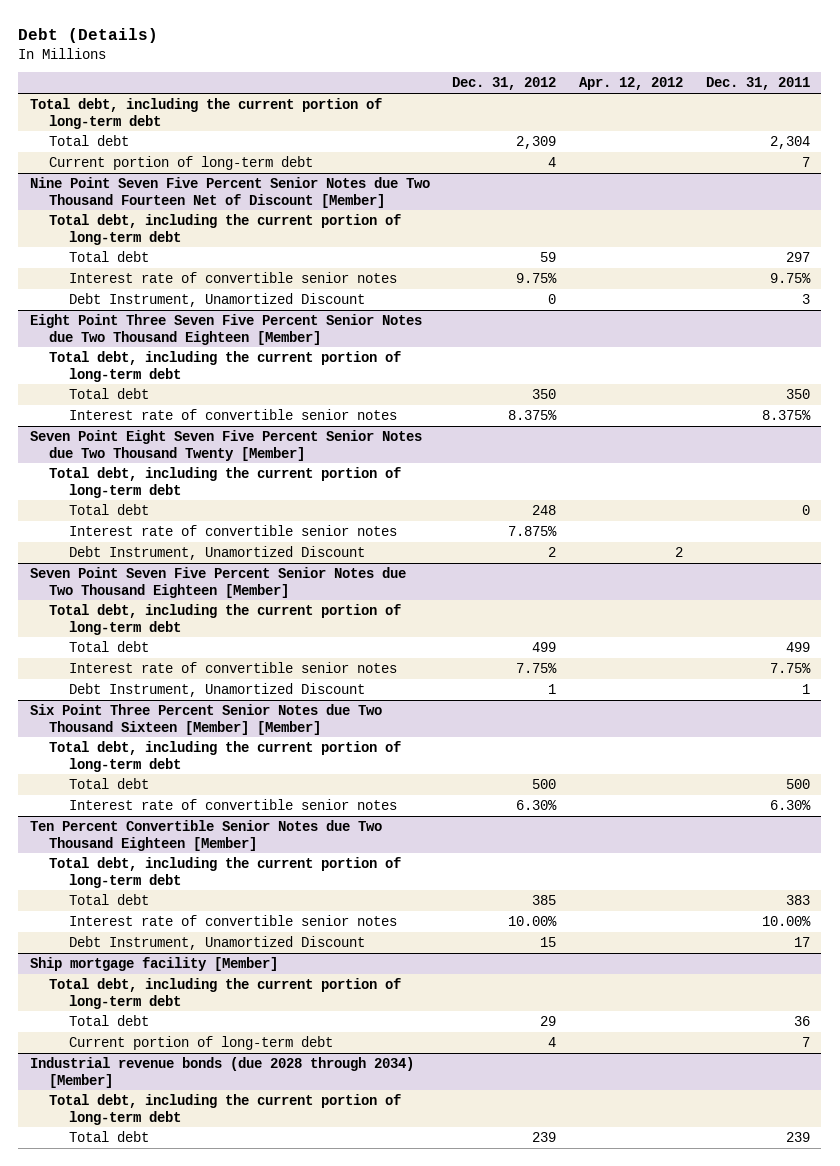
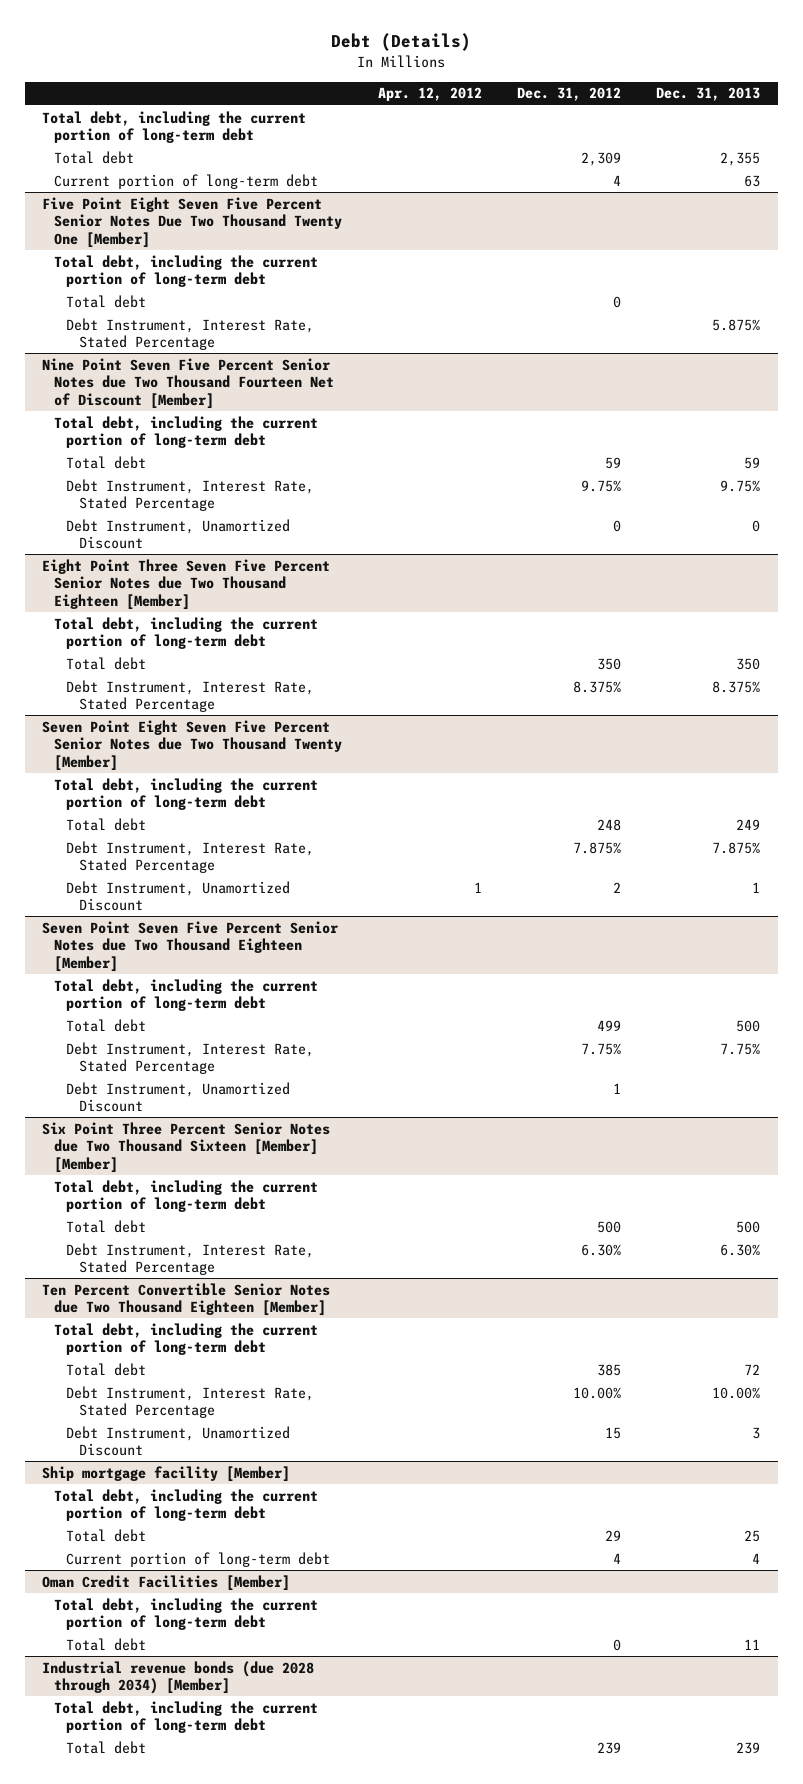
[706,77,811,91] Dec. 31, 2011 -> none
none -> [656,87,761,102] Dec. 31, 2013
none -> [42,196,343,248] Five Point Eight Seven Five Percent Senior Notes Due Two Thousand Twenty One [Member]
none -> [54,254,319,288] Total debt, including the current portion of long-term debt
none -> [66,294,147,308] Total debt
none -> [66,317,315,351] Debt Instrument, Interest Rate, Stated Percentage
[68,271,397,283] Interest rate of convertible senior notes -> [66,478,315,512] Debt Instrument, Interest Rate, Stated Percentage
[68,408,397,420] Interest rate of convertible senior notes -> [66,679,315,713] Debt Instrument, Interest Rate, Stated Percentage
[68,524,397,536] Interest rate of convertible senior notes -> [66,840,315,874] Debt Instrument, Interest Rate, Stated Percentage
[675,546,684,557] 2 -> [473,881,482,893] 1
[68,661,397,673] Interest rate of convertible senior notes -> [66,1041,315,1075] Debt Instrument, Interest Rate, Stated Percentage
[68,798,397,810] Interest rate of convertible senior notes -> [66,1242,315,1276] Debt Instrument, Interest Rate, Stated Percentage
[68,914,397,926] Interest rate of convertible senior notes -> [66,1385,315,1419] Debt Instrument, Interest Rate, Stated Percentage
none -> [42,1574,291,1591] Oman Credit Facilities [Member]
none -> [54,1597,319,1631] Total debt, including the current portion of long-term debt
none -> [66,1637,147,1651] Total debt

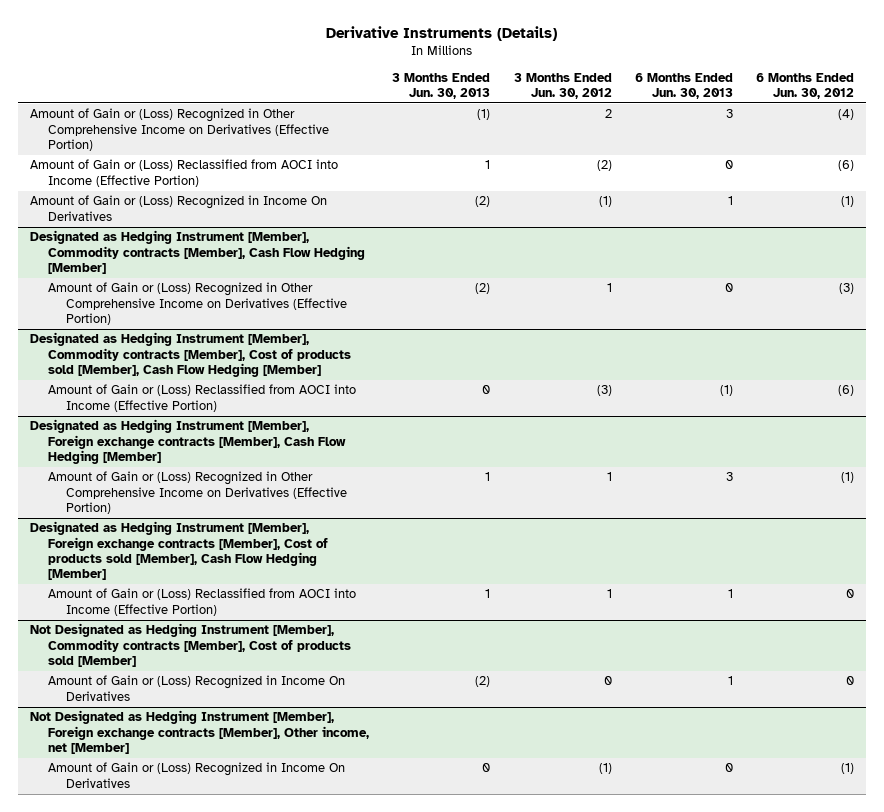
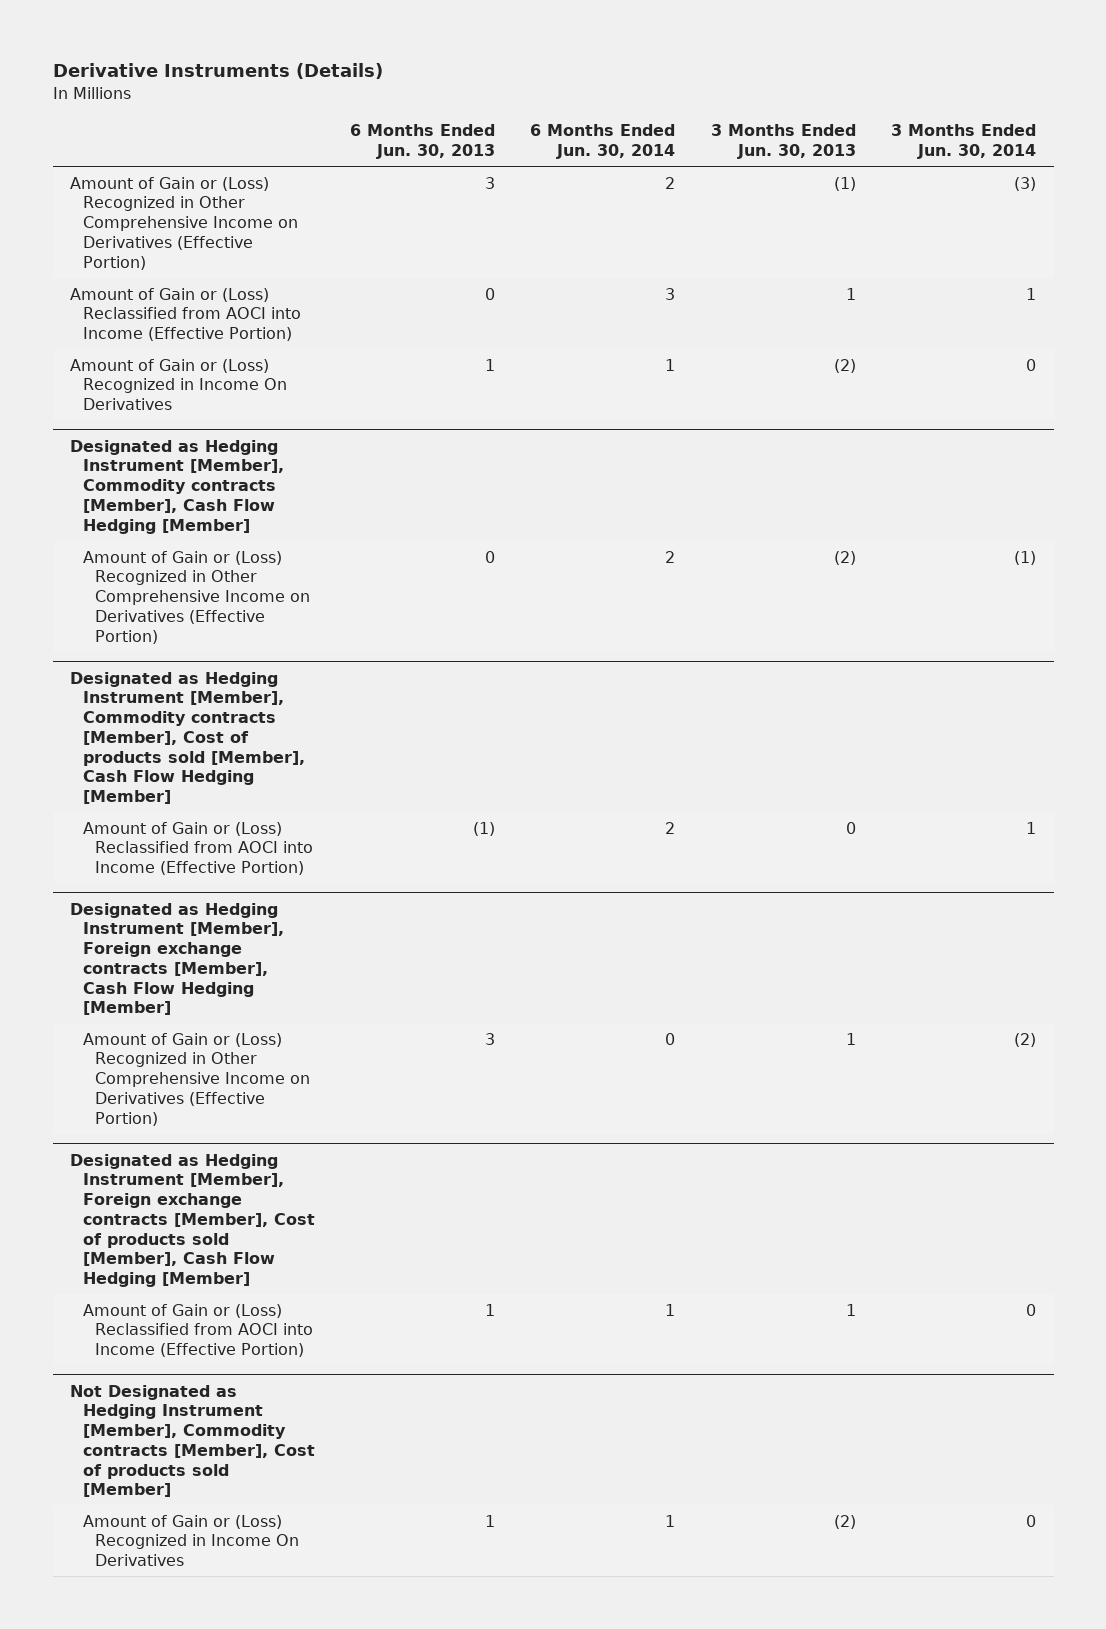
[513,72,612,100] 3 Months Ended Jun. 30, 2012 -> none
[756,72,855,100] 6 Months Ended Jun. 30, 2012 -> none
none -> [530,124,676,159] 6 Months Ended Jun. 30, 2014
none -> [890,124,1036,159] 3 Months Ended Jun. 30, 2014
[29,710,369,754] Not Designated as Hedging Instrument [Member], Foreign exchange contracts [Member], Other income, net [Member] -> none
[47,762,345,788] Amount of Gain or (Loss) Recognized in Income On Derivatives -> none

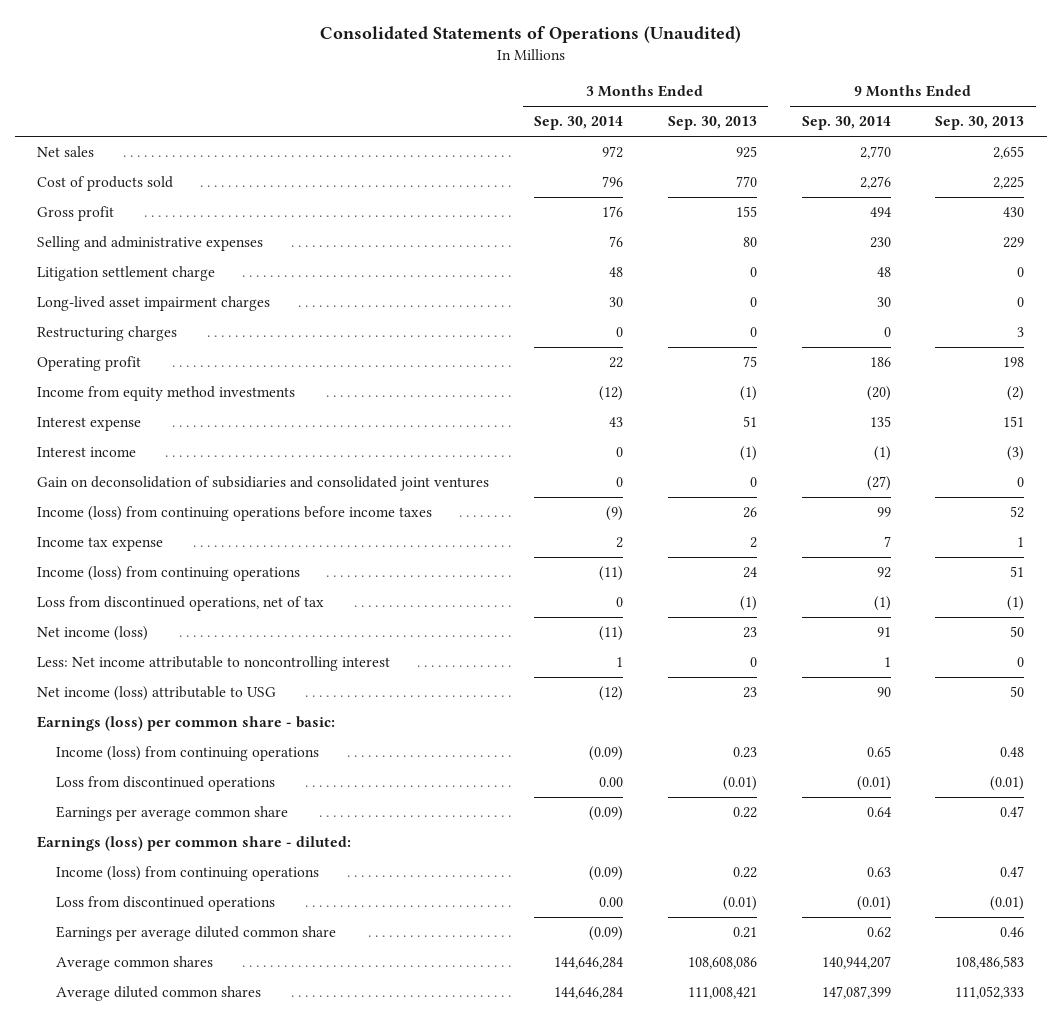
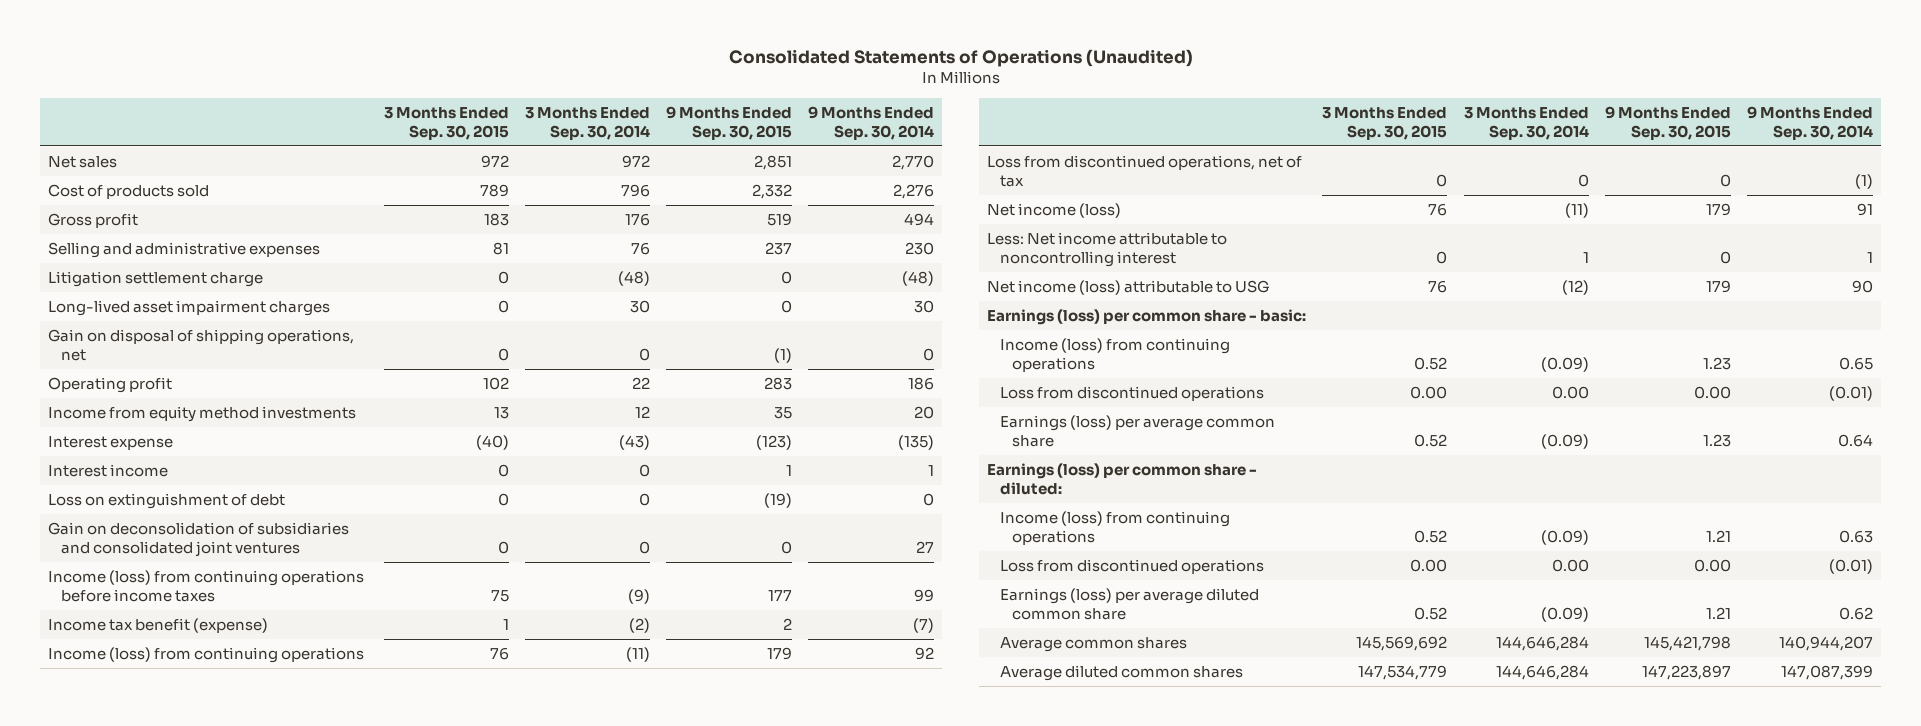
[667,116,757,131] Sep. 30, 2013 -> none
[935,116,1025,131] Sep. 30, 2013 -> none
none -> [383,107,509,140] 3 Months Ended Sep. 30, 2015
none -> [665,106,792,140] 9 Months Ended Sep. 30, 2015
[608,267,623,278] 48 -> [617,270,650,286] (48)
[876,267,891,278] 48 -> [902,270,935,286] (48)
[36,326,177,342] Restructuring charges -> none
none -> [48,328,355,361] Gain on disposal of shipping operations, net
[598,386,623,402] (12) -> [634,405,650,418] 12
[866,386,891,402] (20) -> [914,405,935,419] 20
[608,417,623,428] 43 -> [618,434,650,450] (43)
[869,416,891,428] 135 -> [898,434,935,450] (135)
[873,446,891,462] (1) -> [928,464,935,476] 1
none -> [48,492,286,509] Loss on extinguishment of debt
[866,476,891,492] (27) -> [916,540,935,553] 27
[36,537,163,552] Income tax expense -> [48,617,269,633] Income tax benefit (expense)
[615,537,623,549] 2 -> [628,617,650,633] (2)
[883,536,891,548] 7 -> [913,617,935,633] (7)
[56,806,289,822] Earnings per average common share -> [999,414,1275,447] Earnings (loss) per average common share
[56,926,337,942] Earnings per average diluted common share -> [999,587,1259,620] Earnings (loss) per average diluted common share

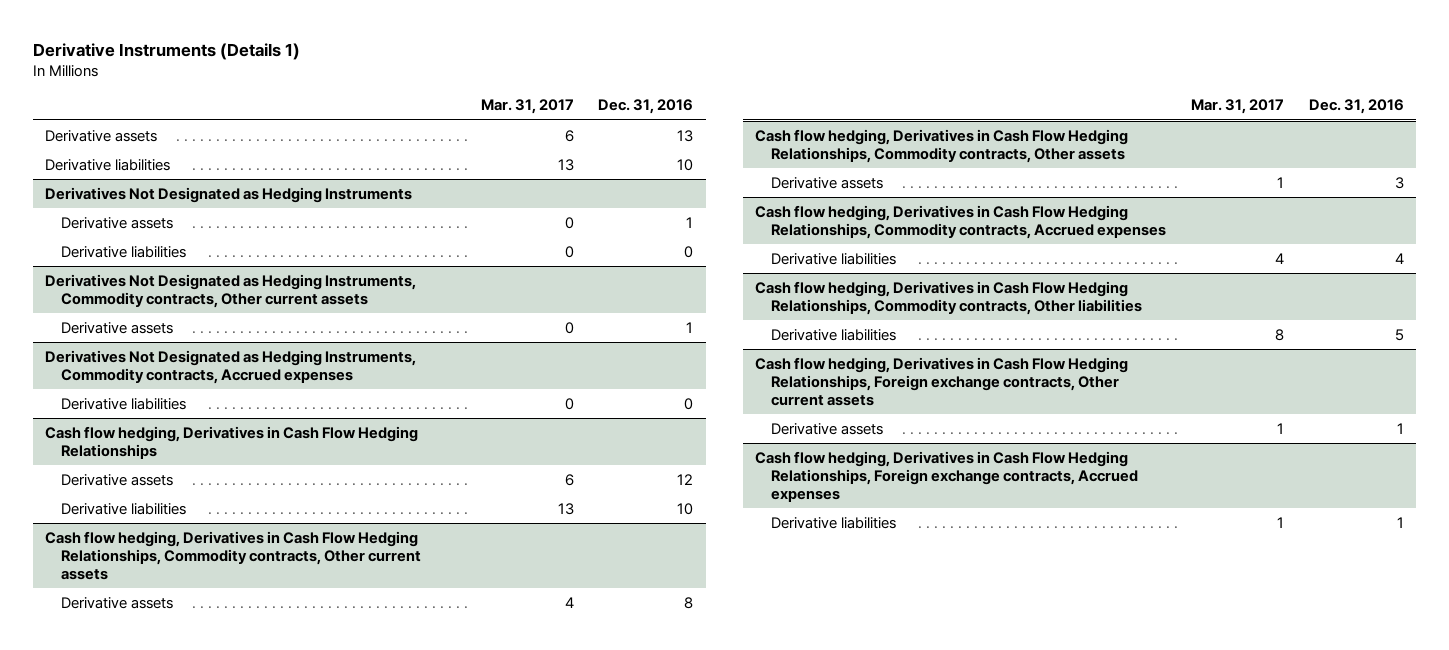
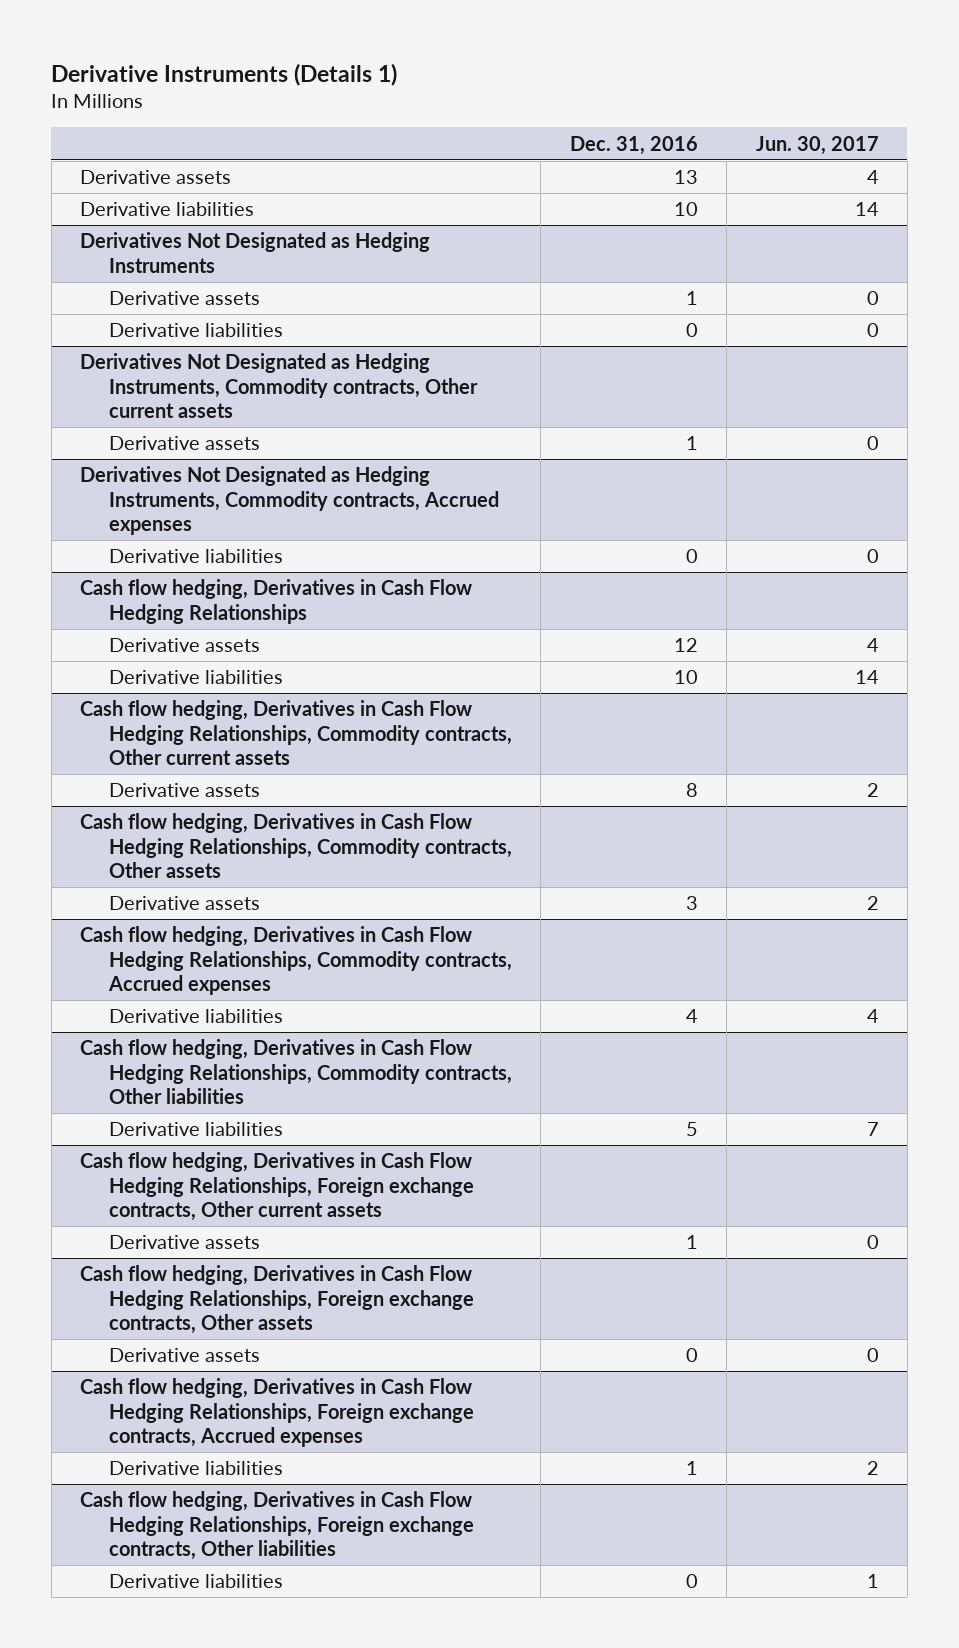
[480,99,574,115] Mar. 31, 2017 -> none
none -> [755,135,879,155] Jun. 30, 2017
none -> [80,1265,474,1335] Cash flow hedging, Derivatives in Cash Flow Hedging Relationships, Foreign exchange contracts, Other assets
none -> [108,1348,260,1363] Derivative assets
none -> [80,1491,474,1561] Cash flow hedging, Derivatives in Cash Flow Hedging Relationships, Foreign exchange contracts, Other liabilities
none -> [108,1574,283,1589] Derivative liabilities

